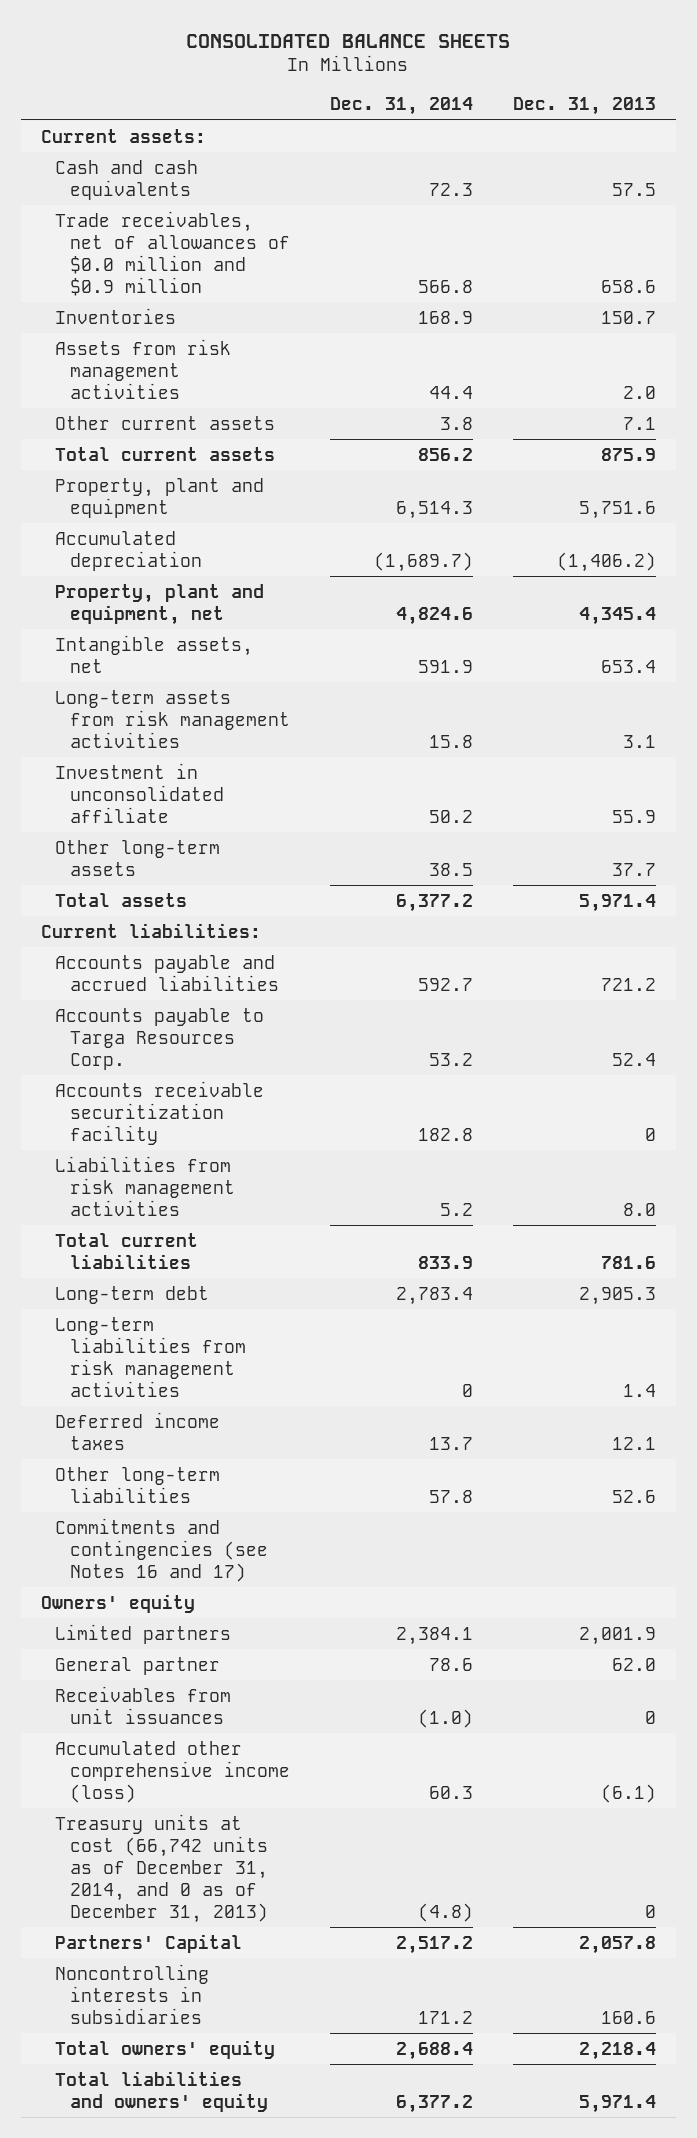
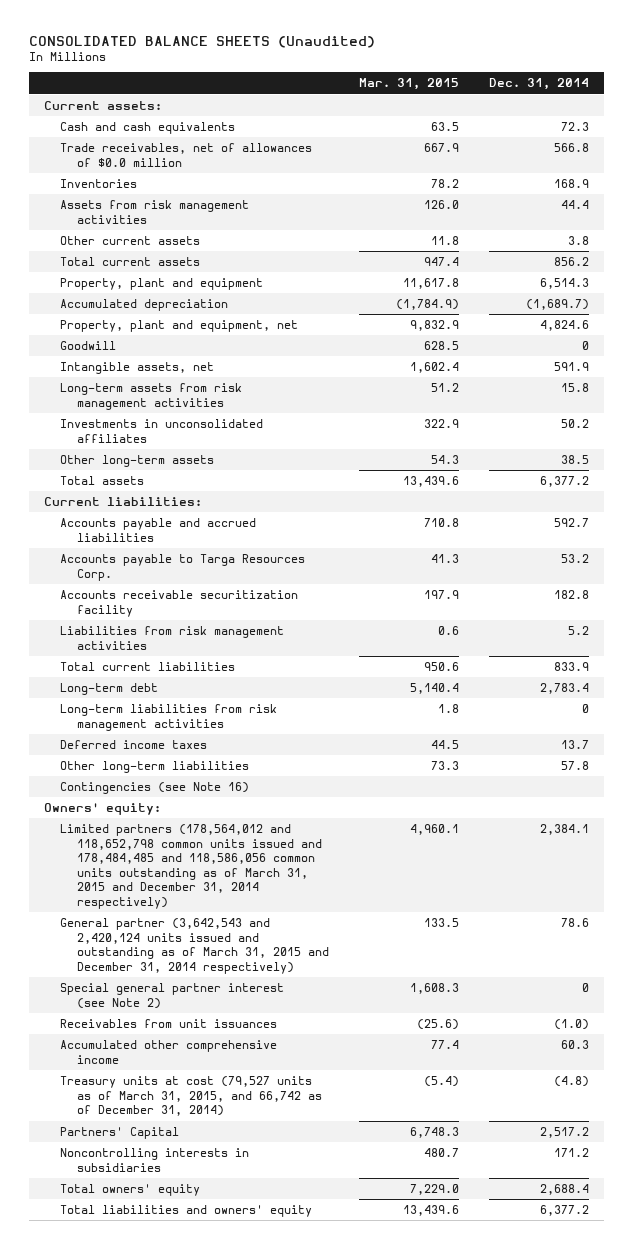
[186,33,511,48] CONSOLIDATED BALANCE SHEETS -> [28,35,375,48] CONSOLIDATED BALANCE SHEETS (Unaudited)
[512,96,656,115] Dec. 31, 2013 -> none
none -> [358,78,459,91] Mar. 31, 2015
[55,210,290,296] Trade receivables, net of allowances of $0.0 million and $0.9 million -> [60,142,313,167] Trade receivables, net of allowances of $0.0 million
none -> [60,340,117,350] Goodwill
[55,762,224,823] Investment in unconsolidated affiliate -> [60,418,264,443] Investments in unconsolidated affiliates
[55,1517,268,1582] Commitments and contingencies (see Notes 16 and 17) -> [60,781,250,794] Contingencies (see Note 16)
[40,1593,195,1613] Owners' equity -> [43,802,161,815] Owners' equity:
[55,1623,232,1644] Limited partners -> [60,823,322,909] Limited partners (178,564,012 and 118,652,798 common units issued and 178,484,485 and 118,586,056 common units outstanding as of March 31, 2015 and December 31, 2014 respectively)
[55,1656,221,1675] General partner -> [60,917,329,974] General partner (3,642,543 and 2,420,124 units issued and outstanding as of March 31, 2015 and December 31, 2014 respectively)
none -> [60,982,285,1009] Special general partner interest (see Note 2)
[55,1740,290,1803] Accumulated other comprehensive income (loss) -> [60,1039,278,1064] Accumulated other comprehensive income
[55,1813,268,1923] Treasury units at cost (66,742 units as of December 31, 2014, and 0 as of December 31, 2013) -> [60,1075,322,1117] Treasury units at cost (79,527 units as of March 31, 2015, and 66,742 as of December 31, 2014)

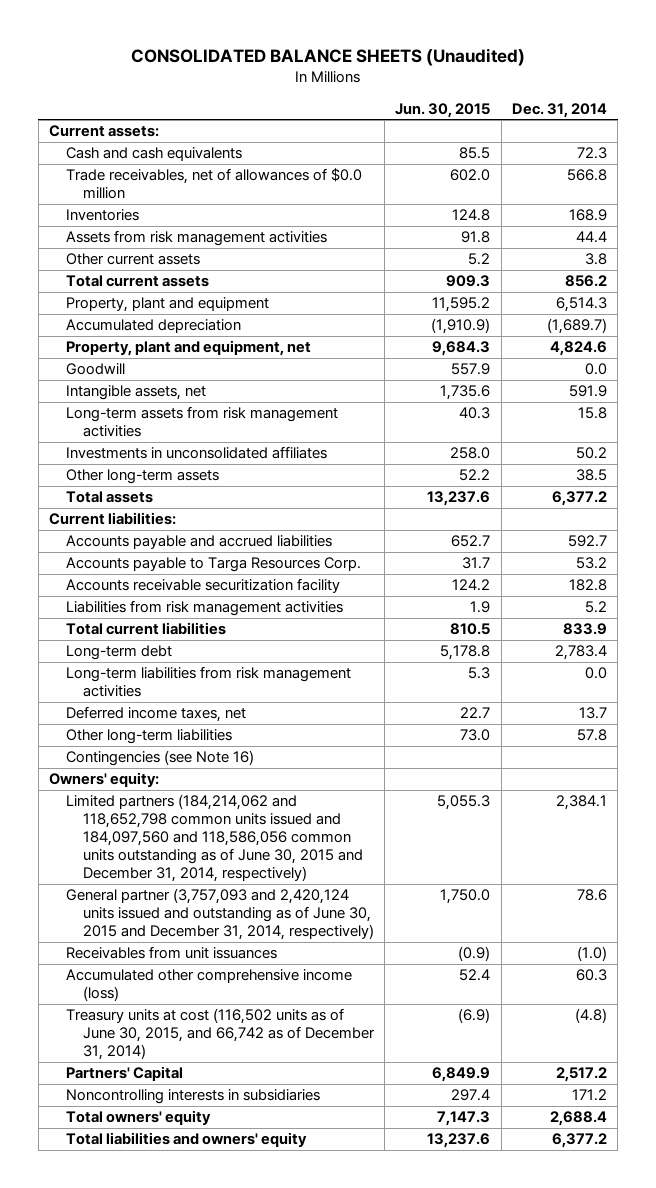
[358,78,459,91] Mar. 31, 2015 -> none
none -> [395,102,491,118] Jun. 30, 2015
[581,340,589,350] 0 -> [584,363,607,376] 0.0
[581,703,589,713] 0 -> [584,667,607,680] 0.0
[60,739,208,749] Deferred income taxes -> [65,706,246,723] Deferred income taxes, net
[60,982,285,1009] Special general partner interest (see Note 2) -> none
[60,823,322,909] Limited partners (178,564,012 and 118,652,798 common units issued and 178,484,485 and 118,586,056 common units outstanding as of March 31, 2015 and December 31, 2014 respectively) -> [65,794,363,883] Limited partners (184,214,062 and 118,652,798 common units issued and 184,097,560 and 118,586,056 common units outstanding as of June 30, 2015 and December 31, 2014, respectively)
[60,917,329,974] General partner (3,642,543 and 2,420,124 units issued and outstanding as of March 31, 2015 and December 31, 2014 respectively) -> [65,888,374,941] General partner (3,757,093 and 2,420,124 units issued and outstanding as of June 30, 2015 and December 31, 2014, respectively)
[60,1039,278,1064] Accumulated other comprehensive income -> [65,969,352,1002] Accumulated other comprehensive income (loss)
[60,1075,322,1117] Treasury units at cost (79,527 units as of March 31, 2015, and 66,742 as of December 31, 2014) -> [65,1008,375,1061] Treasury units at cost (116,502 units as of June 30, 2015, and 66,742 as of December 31, 2014)

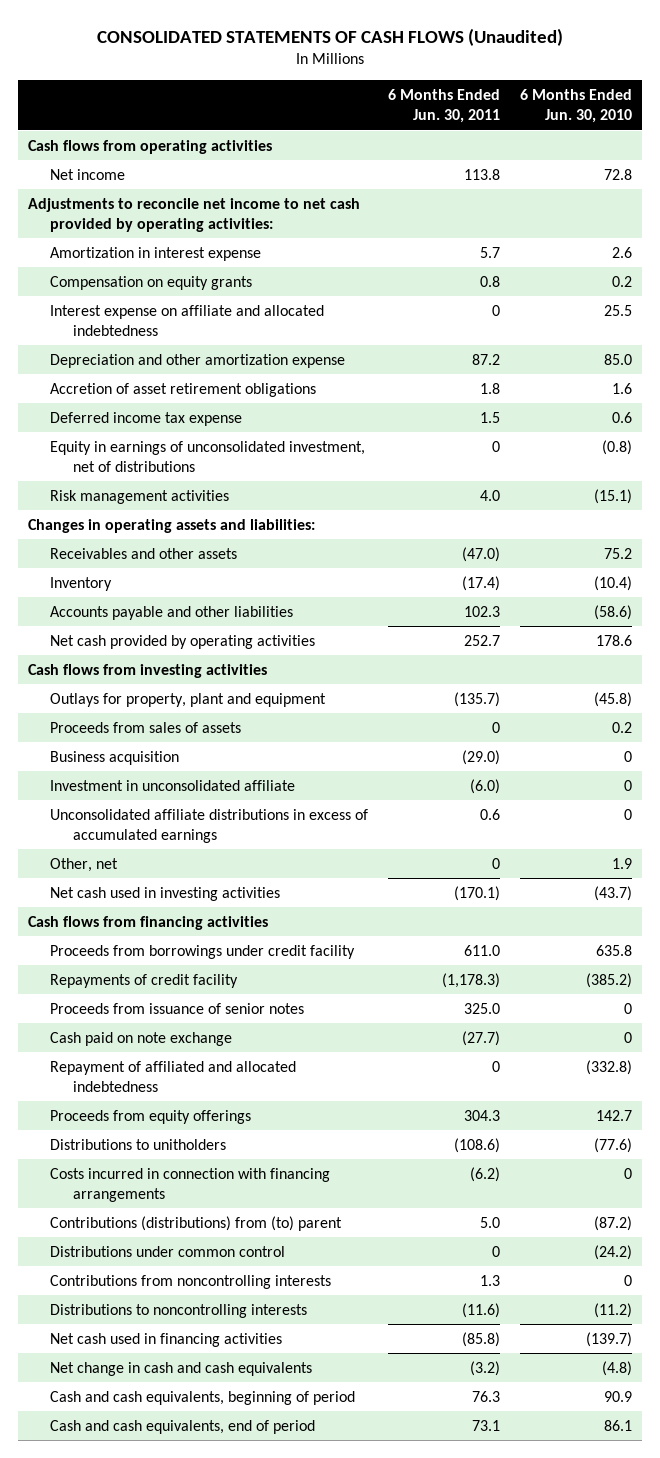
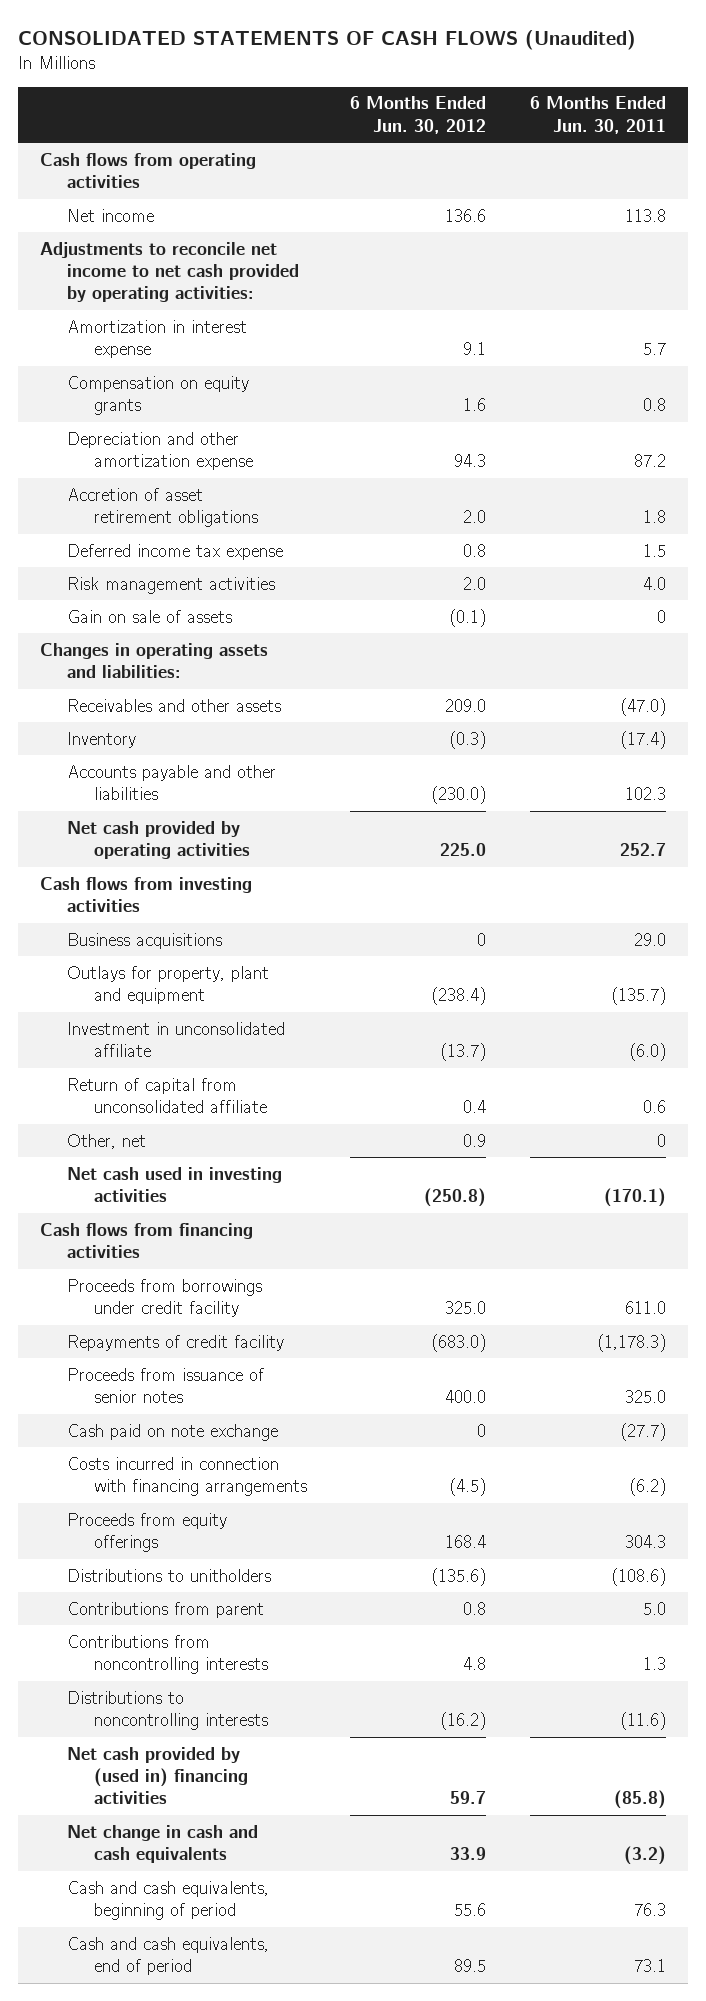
[520,89,633,124] 6 Months Ended Jun. 30, 2010 -> none
none -> [350,96,487,134] 6 Months Ended Jun. 30, 2012
[50,304,325,336] Interest expense on affiliate and allocated indebtedness -> none
[50,440,366,472] Equity in earnings of unconsolidated investment, net of distributions -> none
none -> [66,609,232,623] Gain on sale of assets
none -> [66,932,222,949] Business acquisitions
[50,721,242,733] Proceeds from sales of assets -> none
[50,750,180,765] Business acquisition -> none
[50,808,369,843] Unconsolidated affiliate distributions in excess of accumulated earnings -> [66,1077,267,1114] Return of capital from unconsolidated affiliate
[50,1060,297,1092] Repayment of affiliated and allocated indebtedness -> none
[50,1167,331,1202] Costs incurred in connection with financing arrangements -> [66,1456,307,1497] Costs incurred in connection with financing arrangements
[50,1245,286,1257] Distributions under common control -> none
[50,1215,343,1231] Contributions (distributions) from (to) parent -> [66,1601,264,1618] Contributions from parent
[50,1332,283,1347] Net cash used in financing activities -> [66,1746,248,1805] Net cash provided by (used in) financing activities

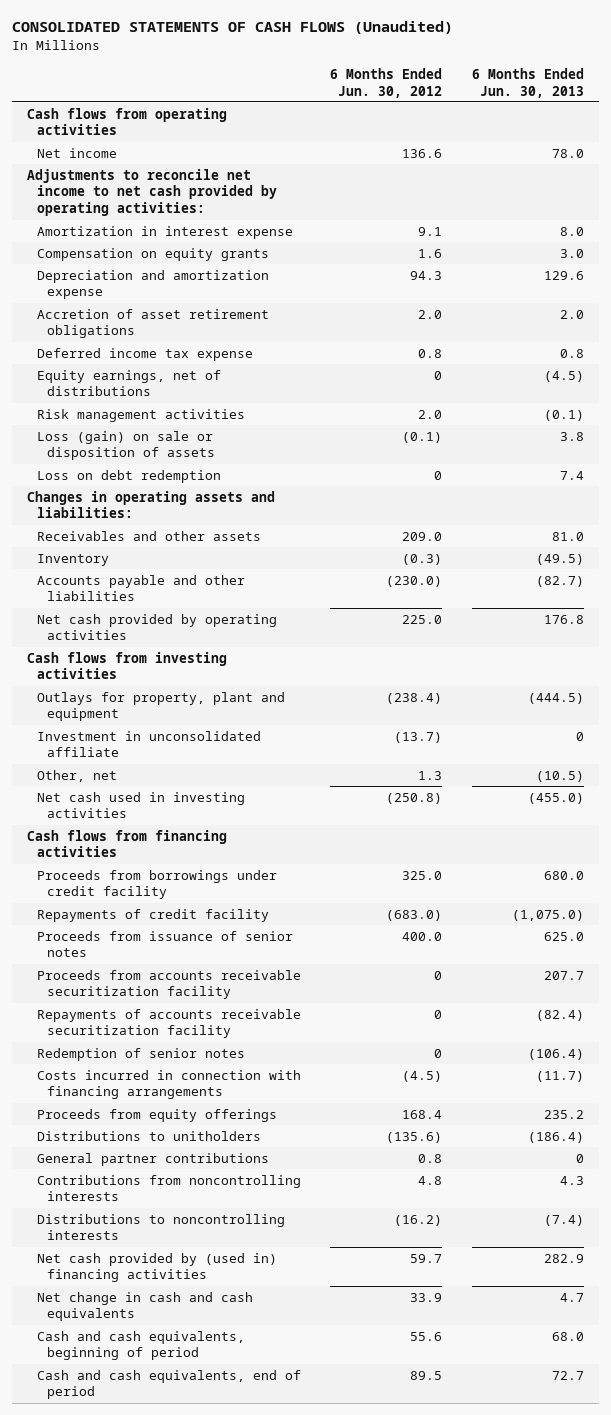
[529,96,666,134] 6 Months Ended Jun. 30, 2011 -> none
none -> [471,67,584,98] 6 Months Ended Jun. 30, 2013
[66,431,253,471] Depreciation and other amortization expense -> [36,269,269,300] Depreciation and amortization expense
none -> [36,369,221,397] Equity earnings, net of distributions
[66,609,232,623] Gain on sale of assets -> [36,430,216,461] Loss (gain) on sale or disposition of assets
none -> [36,469,221,483] Loss on debt redemption
[66,932,222,949] Business acquisitions -> none
[66,1077,267,1114] Return of capital from unconsolidated affiliate -> none
[463,1133,487,1147] 0.9 -> [418,770,443,780] 1.3
[66,1423,278,1441] Cash paid on note exchange -> none
none -> [36,969,301,1000] Proceeds from accounts receivable securitization facility
none -> [36,1008,301,1039] Repayments of accounts receivable securitization facility
none -> [36,1047,245,1061] Redemption of senior notes
[66,1601,264,1618] Contributions from parent -> none
none -> [36,1152,269,1166] General partner contributions

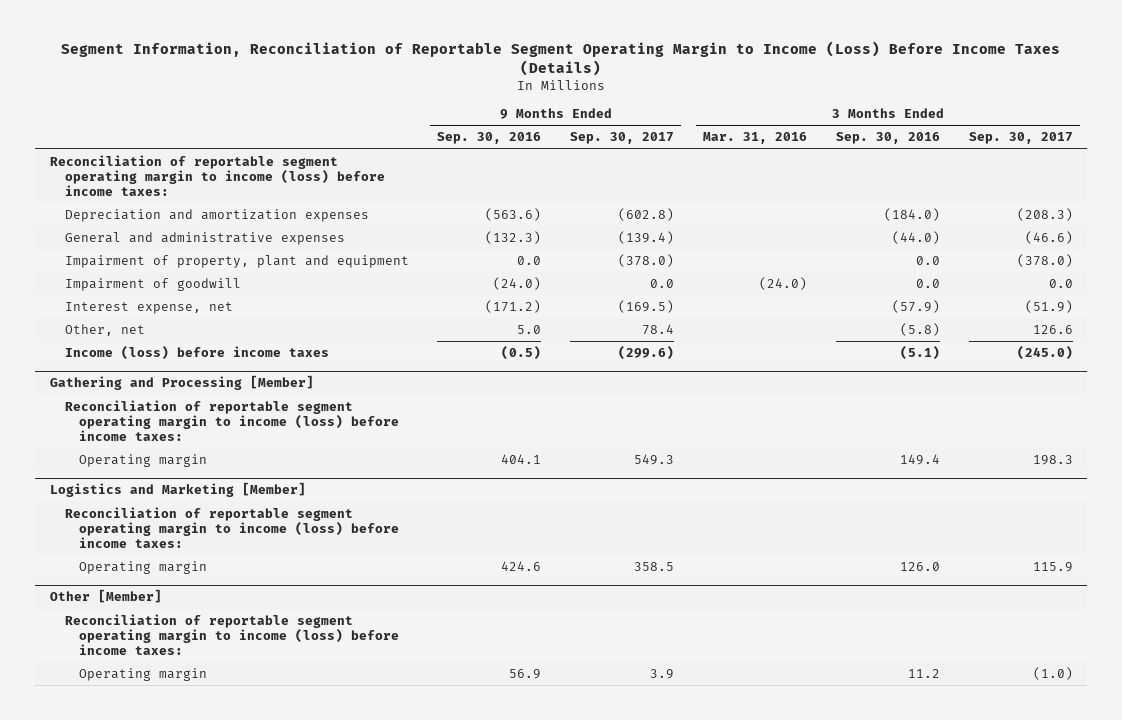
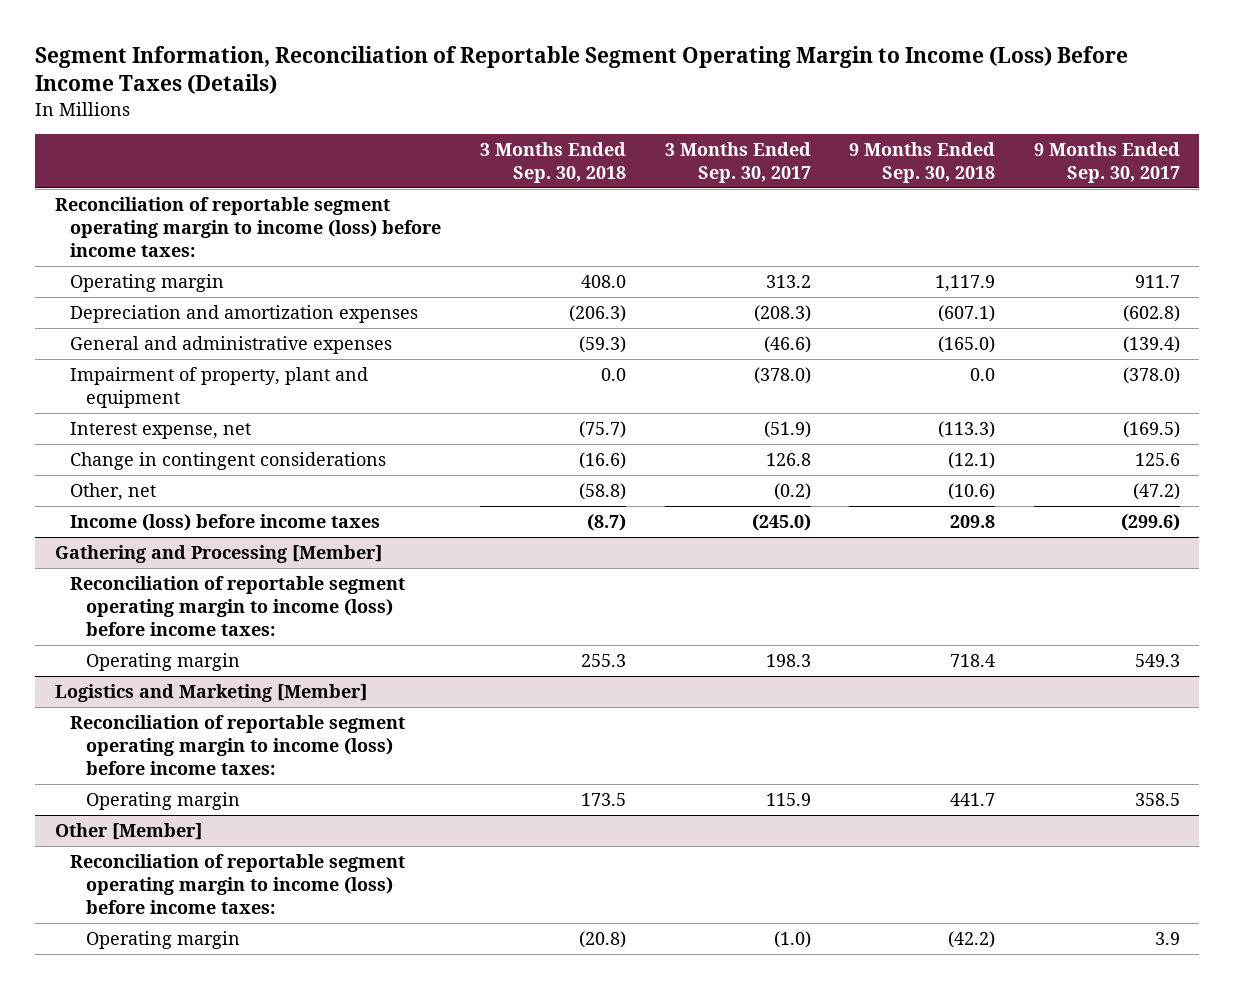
[437,132,542,145] Sep. 30, 2016 -> none
[703,132,808,145] Mar. 31, 2016 -> none
[835,132,940,145] Sep. 30, 2016 -> none
none -> [479,141,626,184] 3 Months Ended Sep. 30, 2018
none -> [849,141,996,184] 9 Months Ended Sep. 30, 2018
none -> [70,273,225,292] Operating margin
[64,277,241,291] Impairment of goodwill -> none
none -> [70,451,387,470] Change in contingent considerations
[642,323,675,335] 78.4 -> [1133,482,1181,500] (47.2)
[1032,324,1073,334] 126.6 -> [773,482,811,500] (0.2)

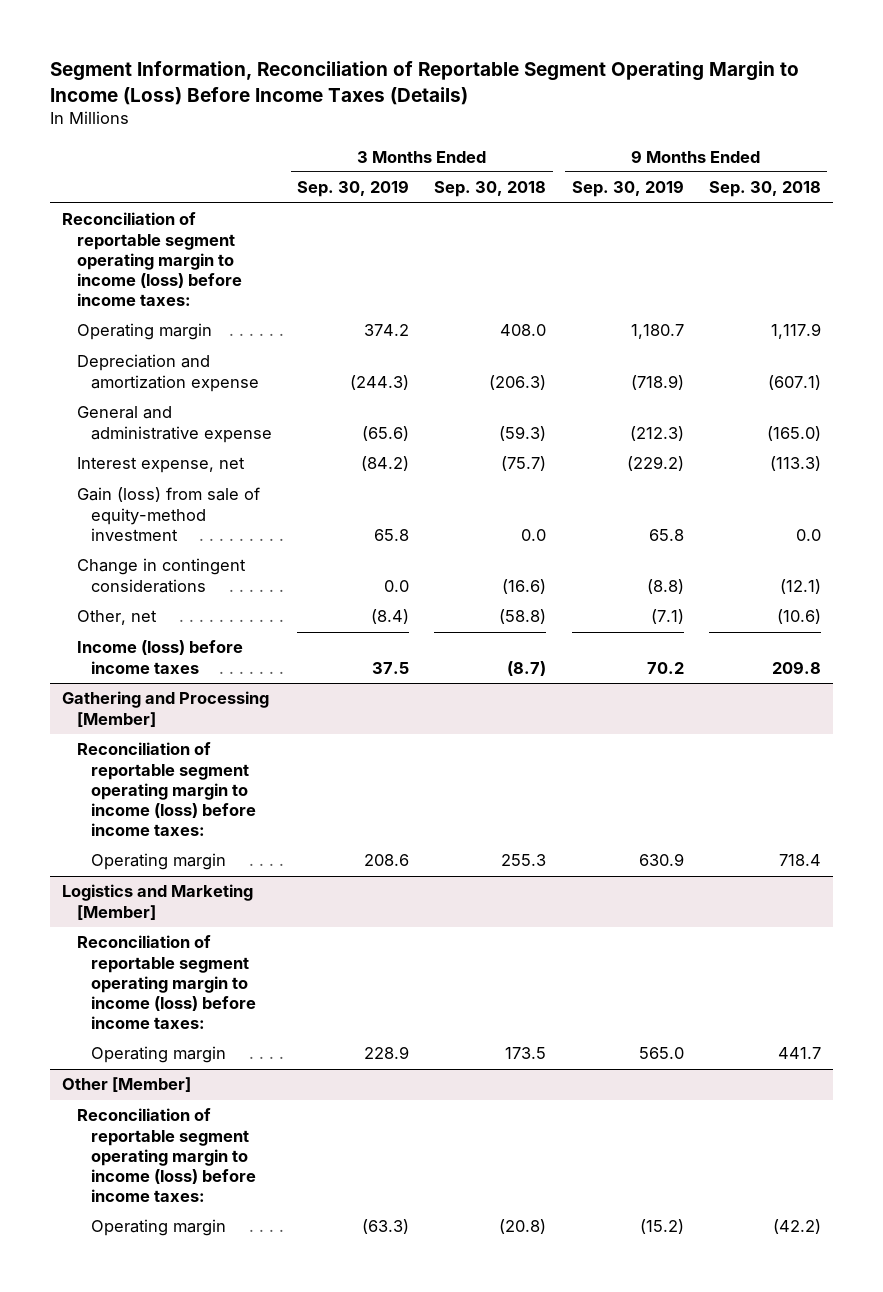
[664,141,811,184] 3 Months Ended Sep. 30, 2017 -> none
[1034,141,1181,184] 9 Months Ended Sep. 30, 2017 -> none
none -> [297,180,410,198] Sep. 30, 2019
none -> [571,180,684,198] Sep. 30, 2019
[70,366,369,409] Impairment of property, plant and equipment -> none
[70,304,419,323] Depreciation and amortization expenses -> [76,354,259,392] Depreciation and amortization expense
[70,335,393,354] General and administrative expenses -> [76,406,272,443] General and administrative expense
none -> [76,487,260,541] Gain (loss) from sale of equity-method investment

